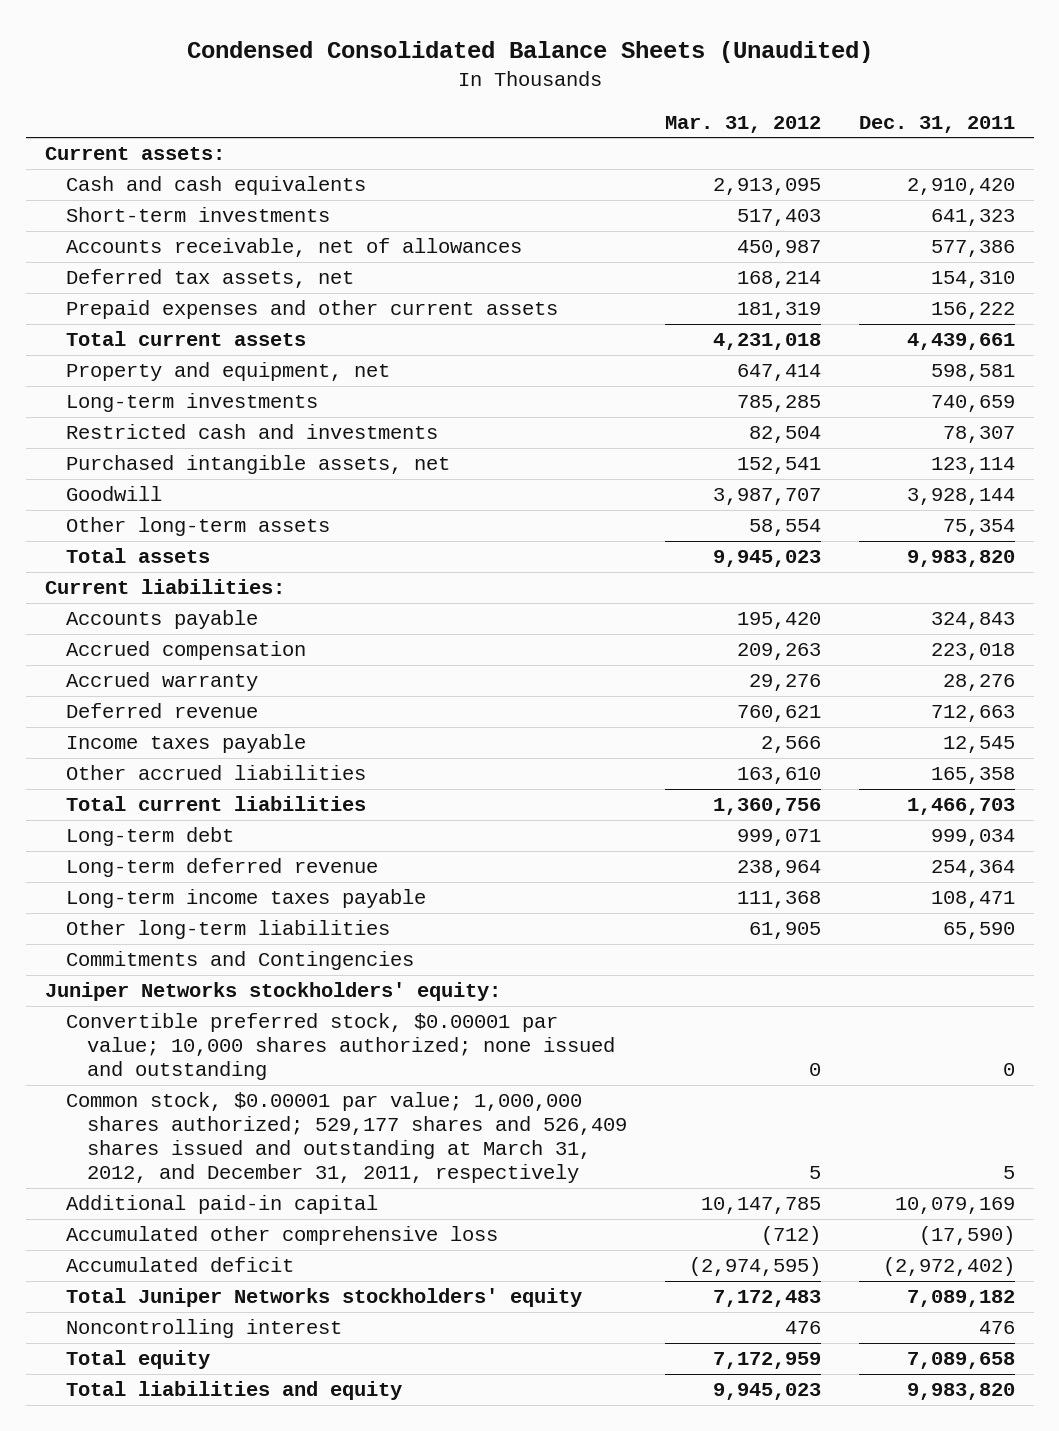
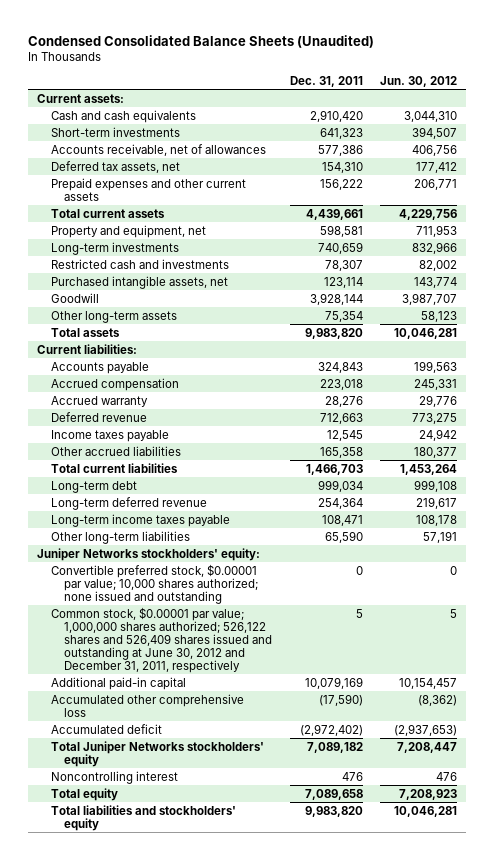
[664,115,821,133] Mar. 31, 2012 -> none
none -> [380,75,458,87] Jun. 30, 2012
[65,951,414,971] Commitments and Contingencies -> none
[65,1092,628,1184] Common stock, $0.00001 par value; 1,000,000 shares authorized; 529,177 shares and 526,409 shares issued and outstanding at March 31, 2012, and December 31, 2011, respectively -> [50,606,273,673] Common stock, $0.00001 par value; 1,000,000 shares authorized; 526,122 shares and 526,409 shares issued and outstanding at June 30, 2012 and December 31, 2011, respectively
[65,1381,402,1401] Total liabilities and equity -> [50,804,236,831] Total liabilities and stockholders' equity

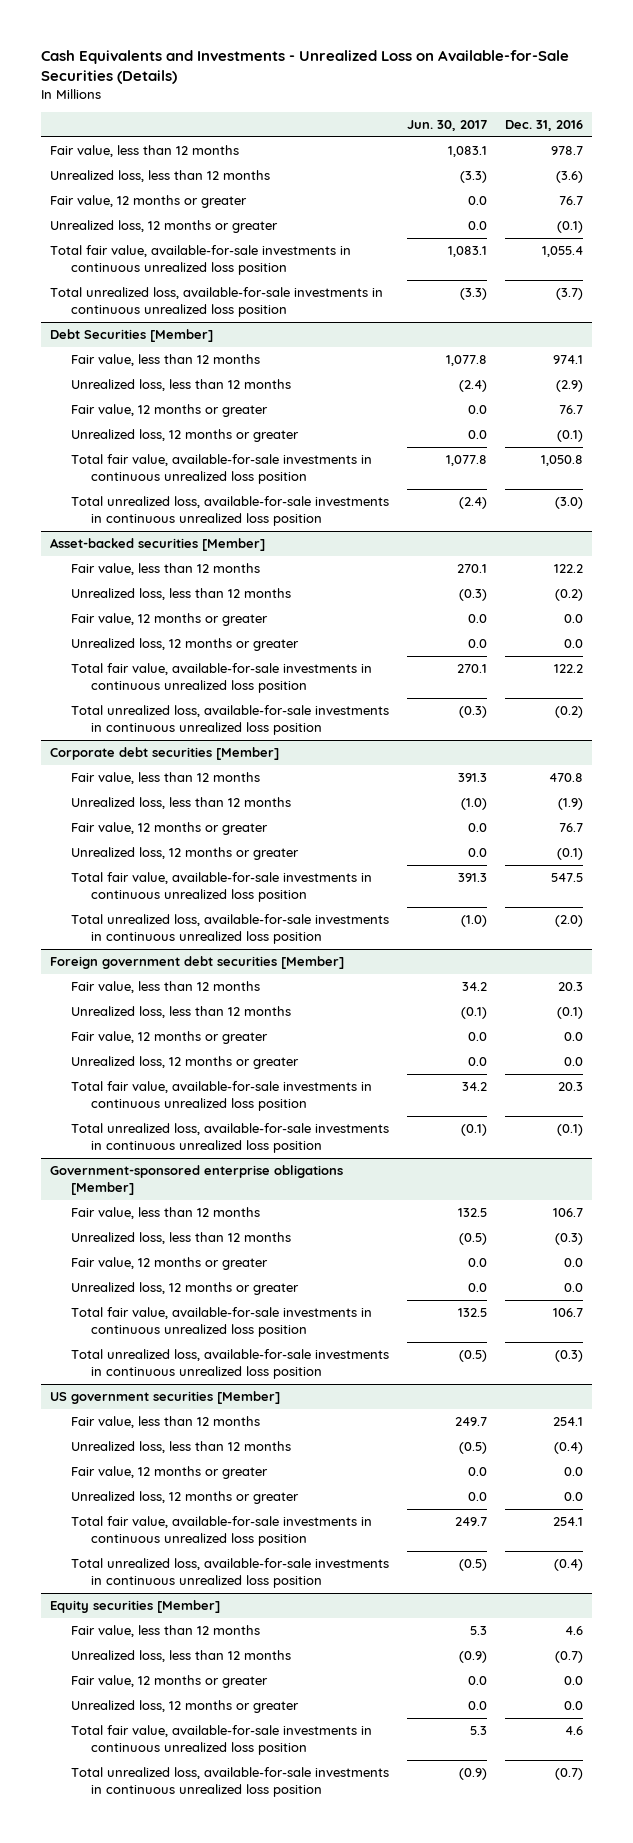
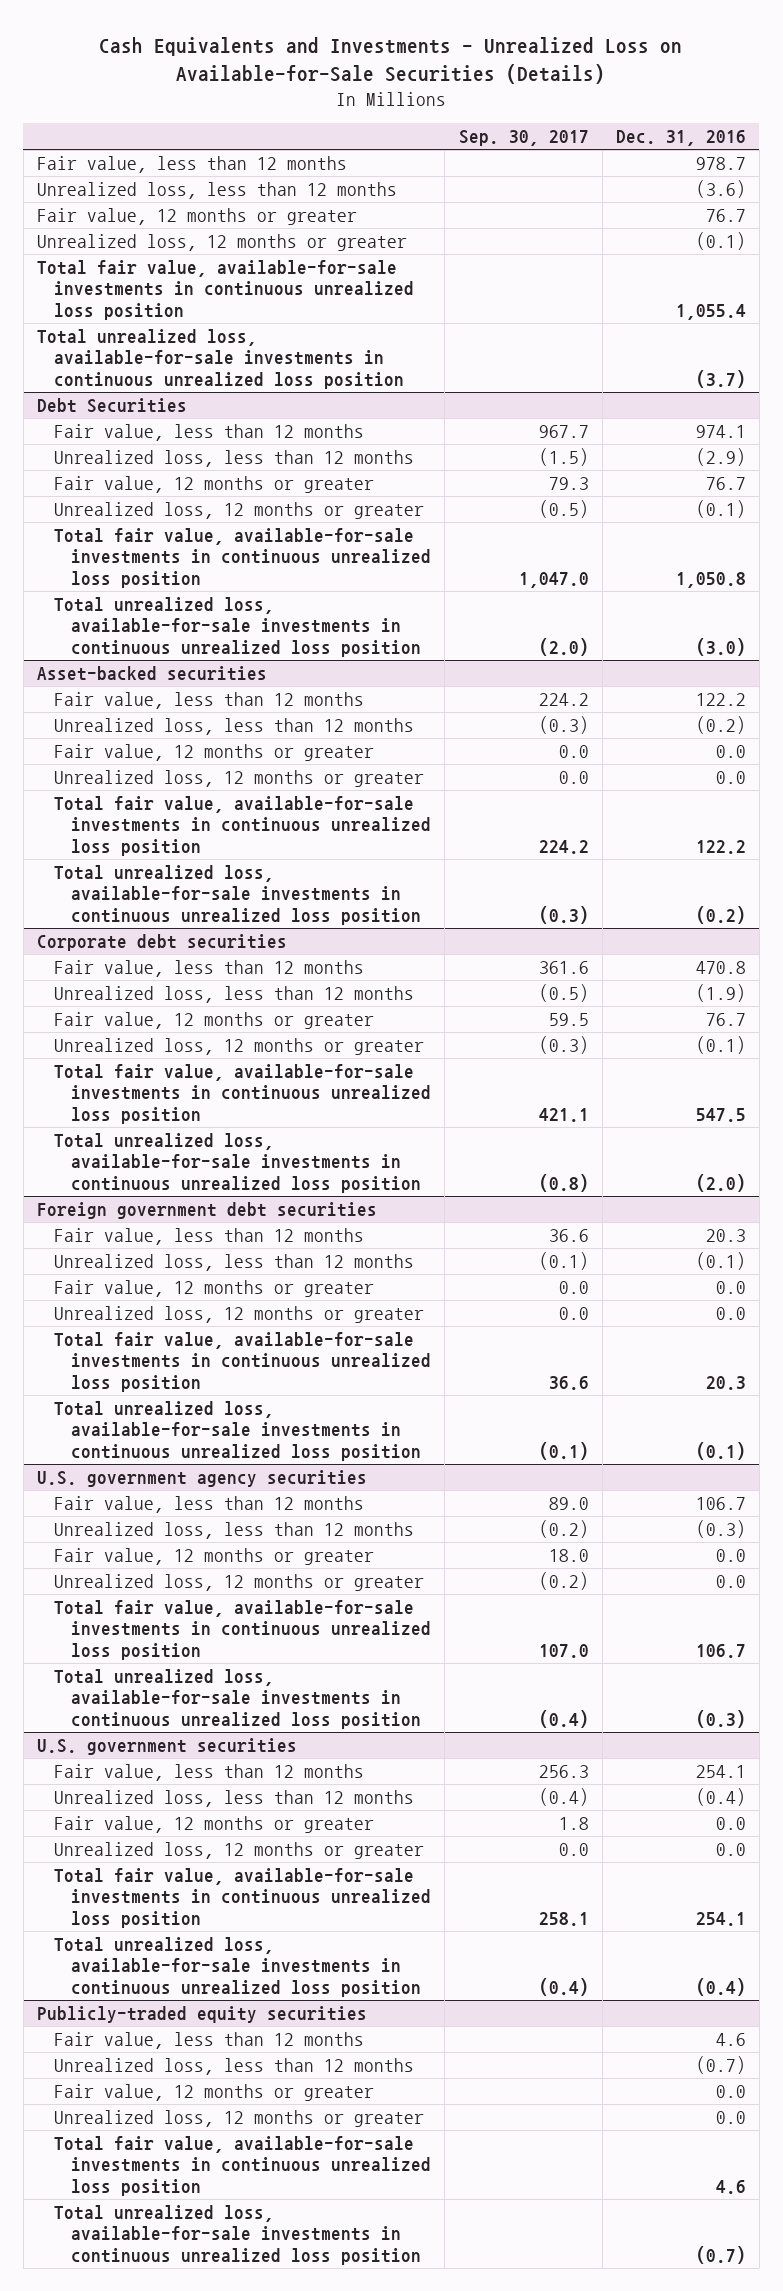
[406,119,487,131] Jun. 30, 2017 -> none
none -> [458,129,589,146] Sep. 30, 2017
[50,329,214,343] Debt Securities [Member] -> [36,398,187,414] Debt Securities
[50,538,266,552] Asset-backed securities [Member] -> [36,666,267,682] Asset-backed securities
[50,747,280,761] Corporate debt securities [Member] -> [36,934,287,952] Corporate debt securities
[50,956,345,970] Foreign government debt securities [Member] -> [36,1202,377,1220] Foreign government debt securities
[50,1165,344,1195] Government-sponsored enterprise obligations [Member] -> [36,1470,367,1488] U.S. government agency securities
[50,1391,281,1405] US government securities [Member] -> [36,1738,297,1756] U.S. government securities
[50,1600,221,1614] Equity securities [Member] -> [36,2006,367,2024] Publicly-traded equity securities

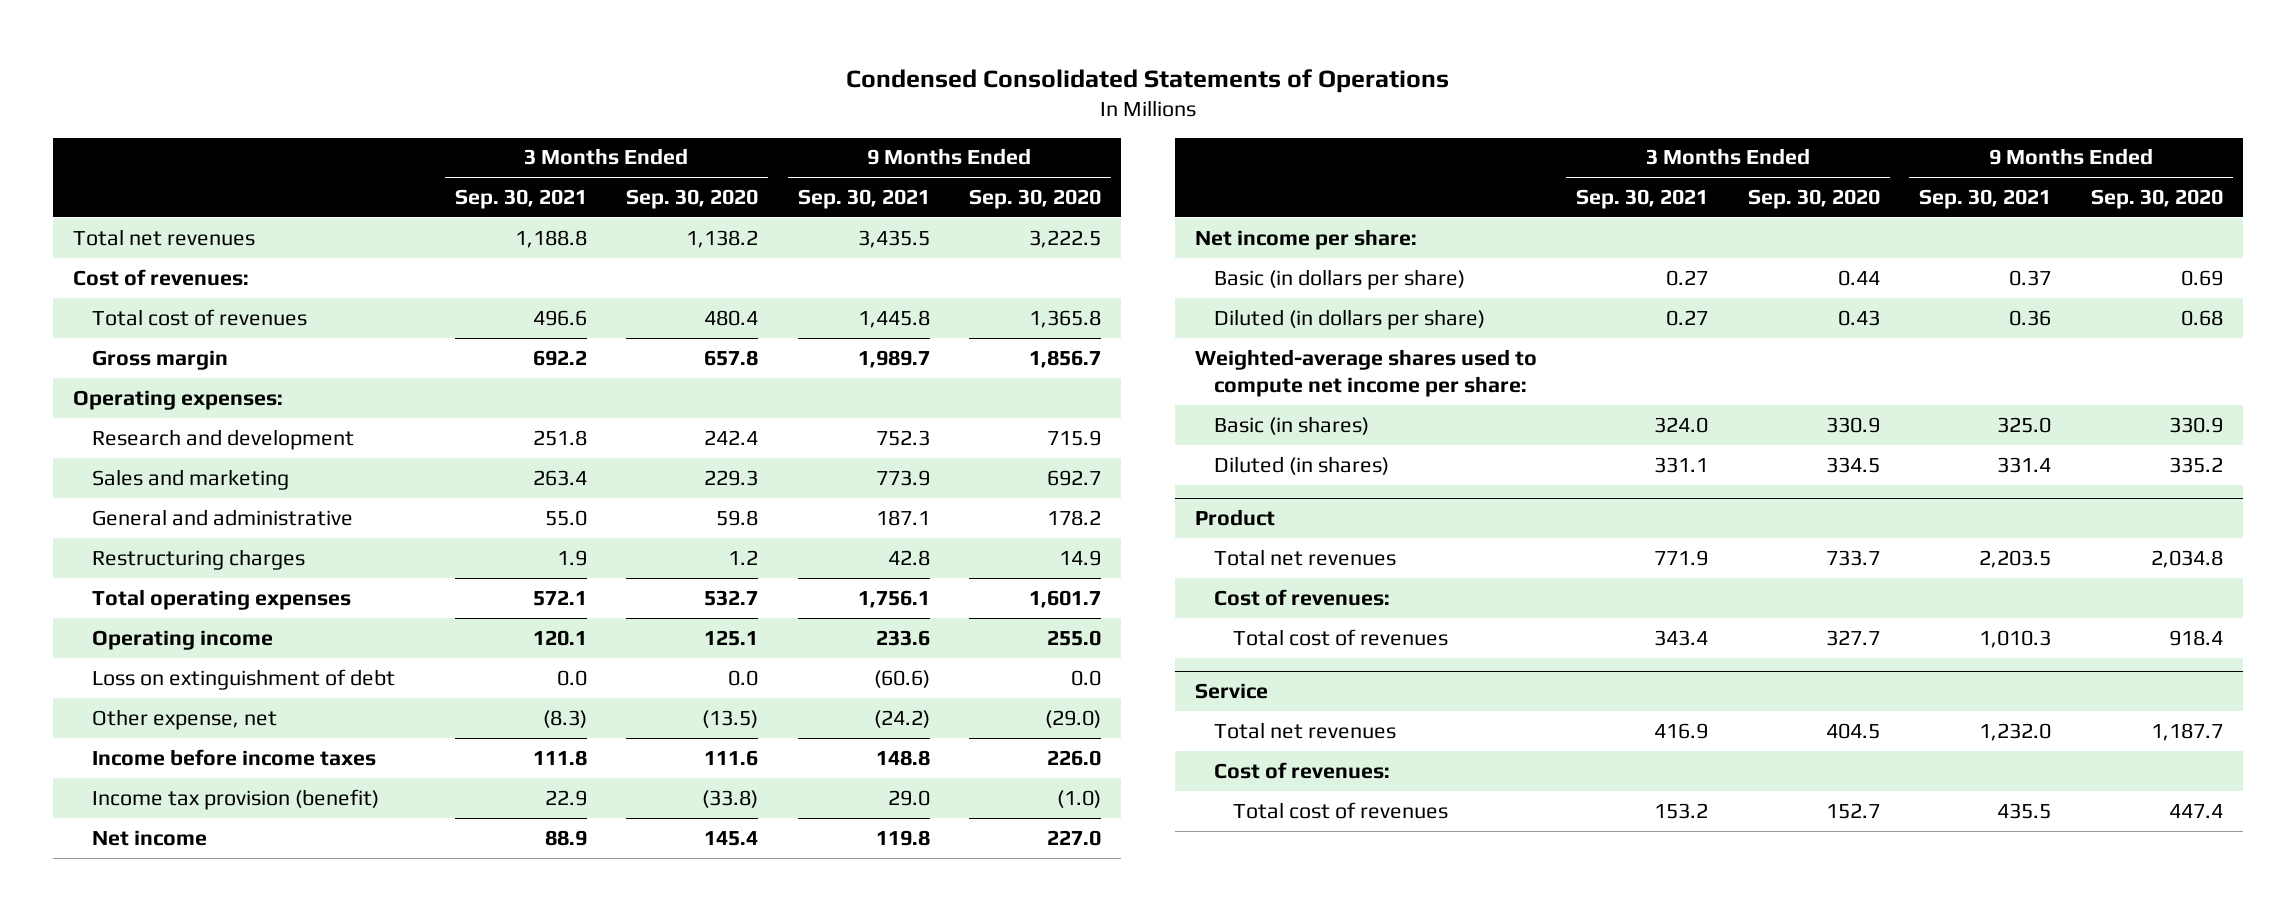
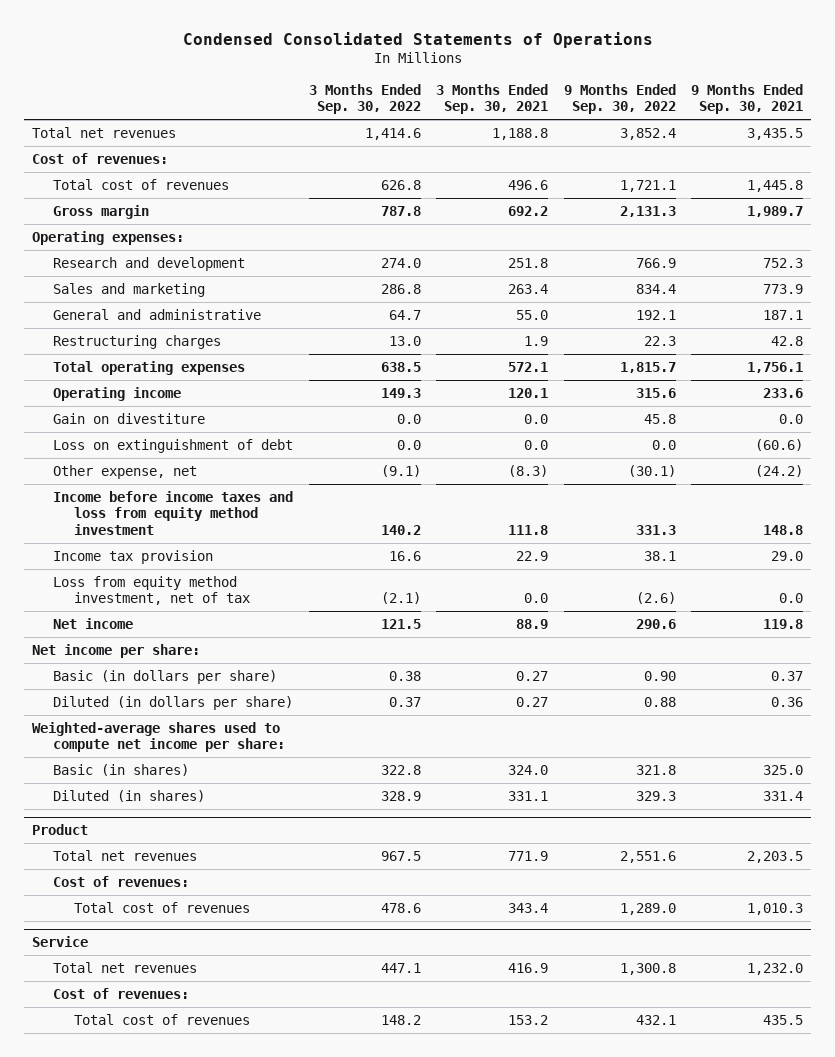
[626,189,759,210] Sep. 30, 2020 -> none
[969,189,1102,210] Sep. 30, 2020 -> none
none -> [308,83,421,115] 3 Months Ended Sep. 30, 2022
none -> [563,83,676,115] 9 Months Ended Sep. 30, 2022
none -> [52,412,205,424] Gain on divestiture
[92,748,377,766] Income before income taxes -> [52,490,293,535] Income before income taxes and loss from equity method investment
[92,788,380,810] Income tax provision (benefit) -> [52,549,213,564] Income tax provision
none -> [52,575,250,606] Loss from equity method investment, net of tax

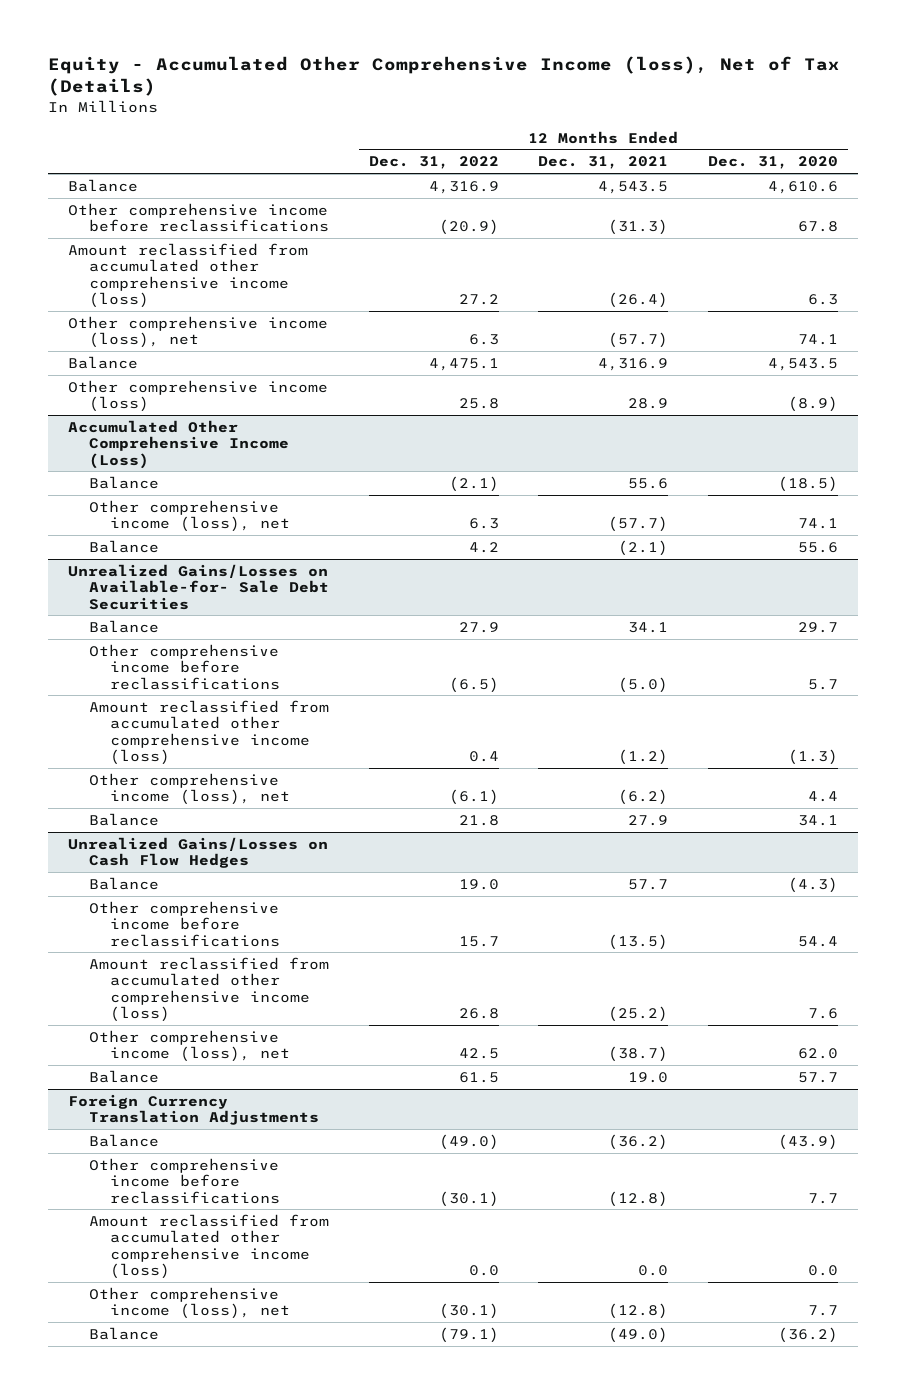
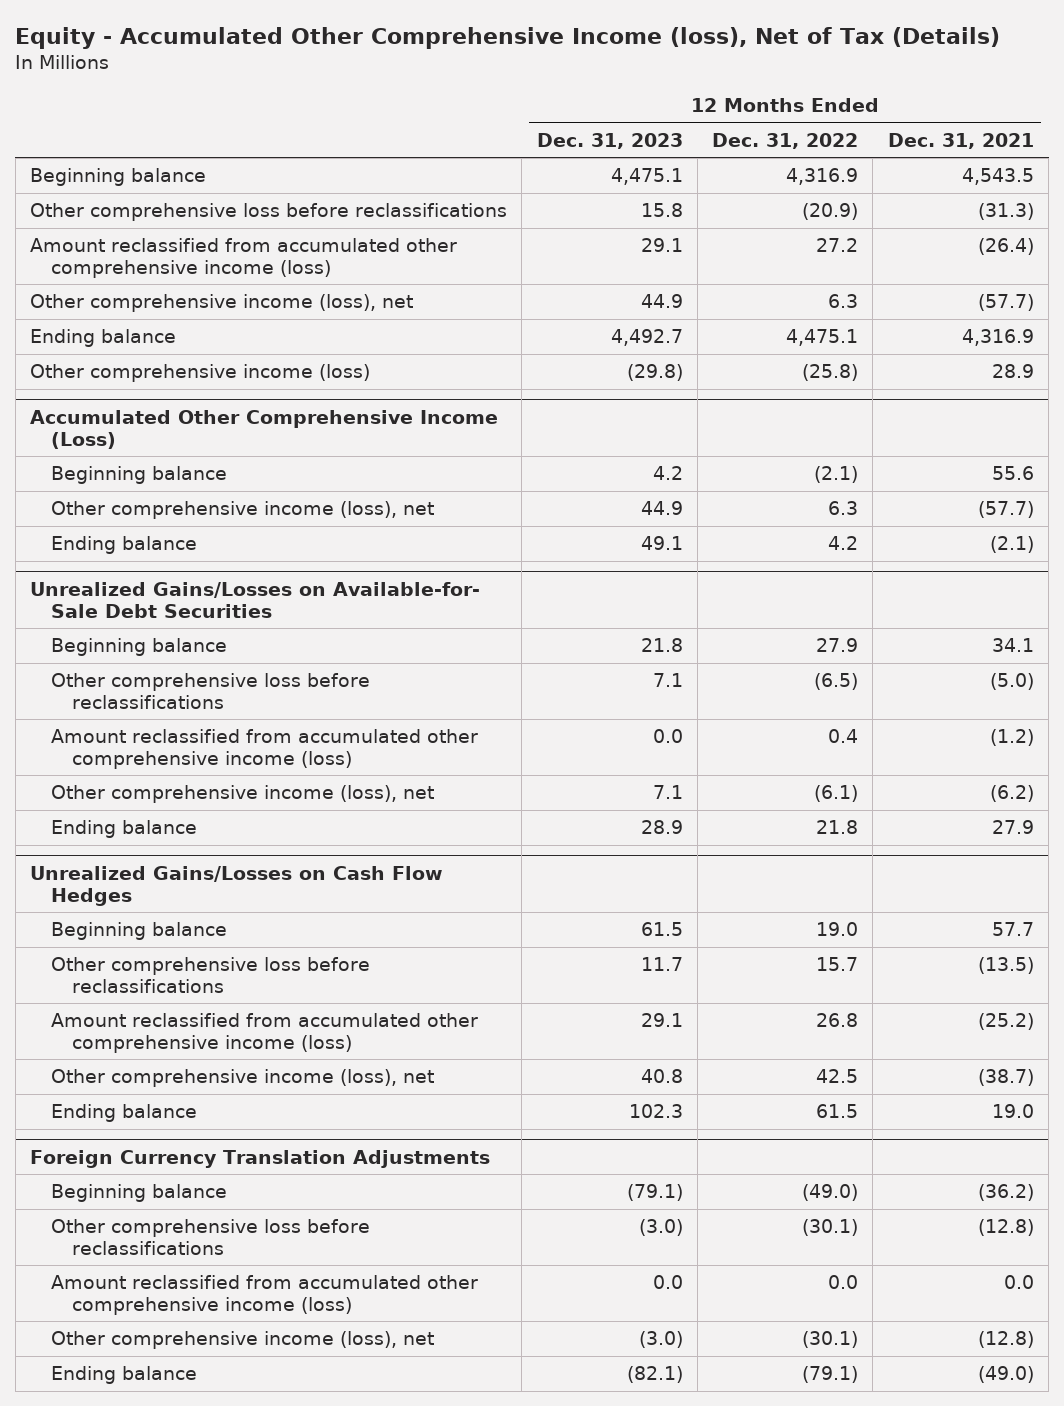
[708,156,839,170] Dec. 31, 2020 -> none
none -> [536,132,683,149] Dec. 31, 2023
[67,178,138,192] Balance -> [30,168,207,187] Beginning balance
[67,202,330,233] Other comprehensive income before reclassifications -> [30,203,508,222] Other comprehensive loss before reclassifications
[67,355,138,369] Balance -> [30,329,177,348] Ending balance
[458,398,499,410] 25.8 -> [802,364,859,382] (25.8)
[89,475,160,489] Balance -> [51,466,228,485] Beginning balance
[89,539,160,553] Balance -> [51,536,198,555] Ending balance
[89,619,160,633] Balance -> [51,638,228,657] Beginning balance
[89,643,281,690] Other comprehensive income before reclassifications -> [51,673,371,709] Other comprehensive loss before reclassifications
[89,812,160,826] Balance -> [51,820,198,839] Ending balance
[89,876,160,890] Balance -> [51,922,228,941] Beginning balance
[89,900,281,947] Other comprehensive income before reclassifications -> [51,957,371,993] Other comprehensive loss before reclassifications
[89,1069,160,1083] Balance -> [51,1104,198,1123] Ending balance
[89,1133,160,1147] Balance -> [51,1184,228,1203] Beginning balance
[89,1157,281,1204] Other comprehensive income before reclassifications -> [51,1219,371,1255] Other comprehensive loss before reclassifications
[89,1326,160,1340] Balance -> [51,1366,198,1385] Ending balance

